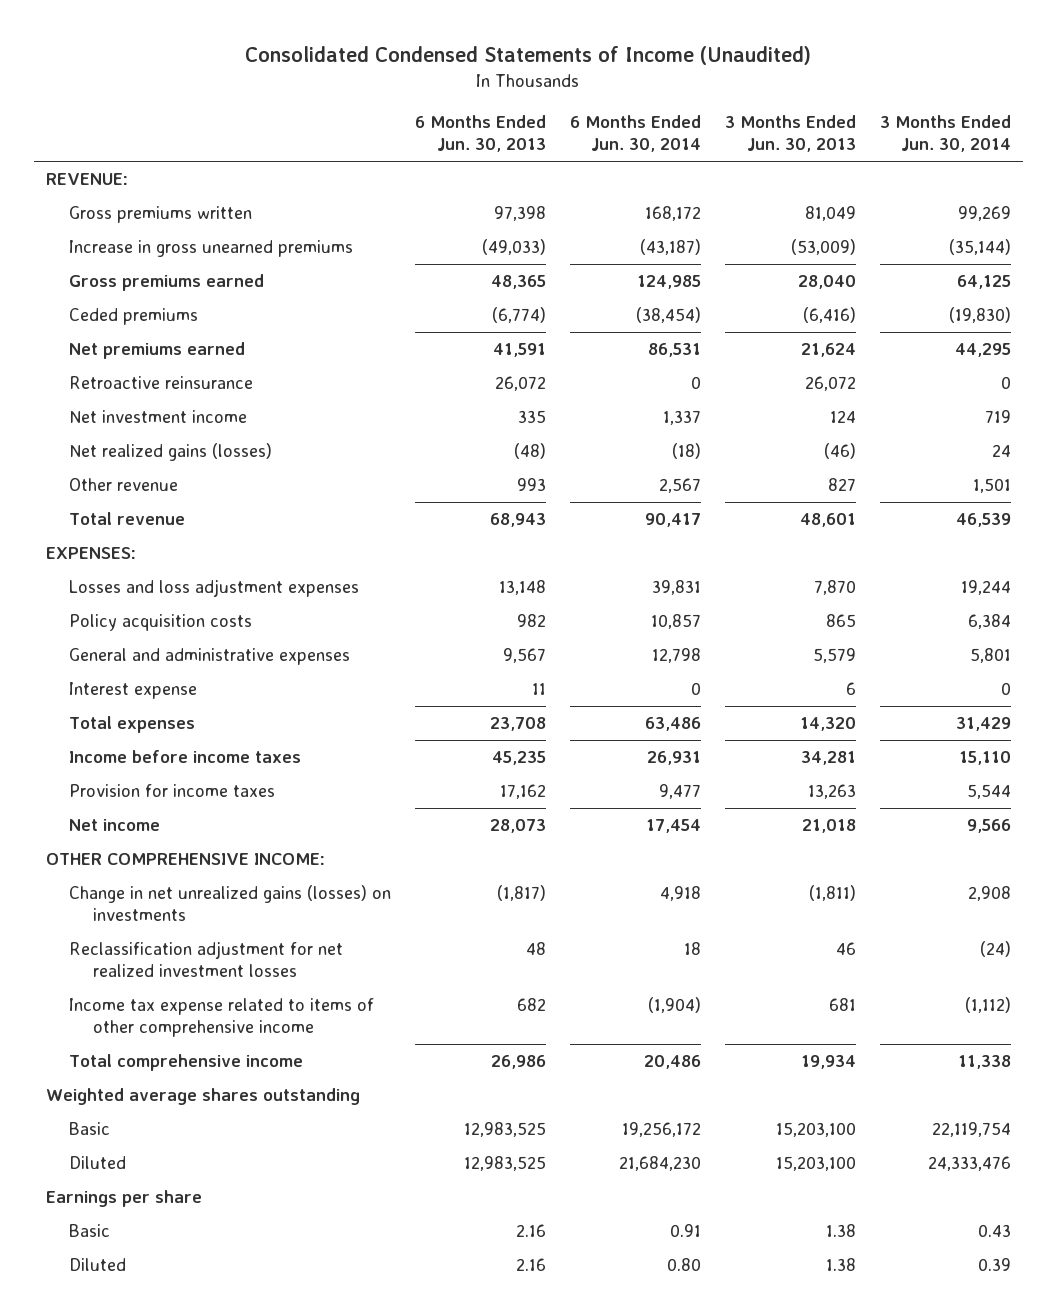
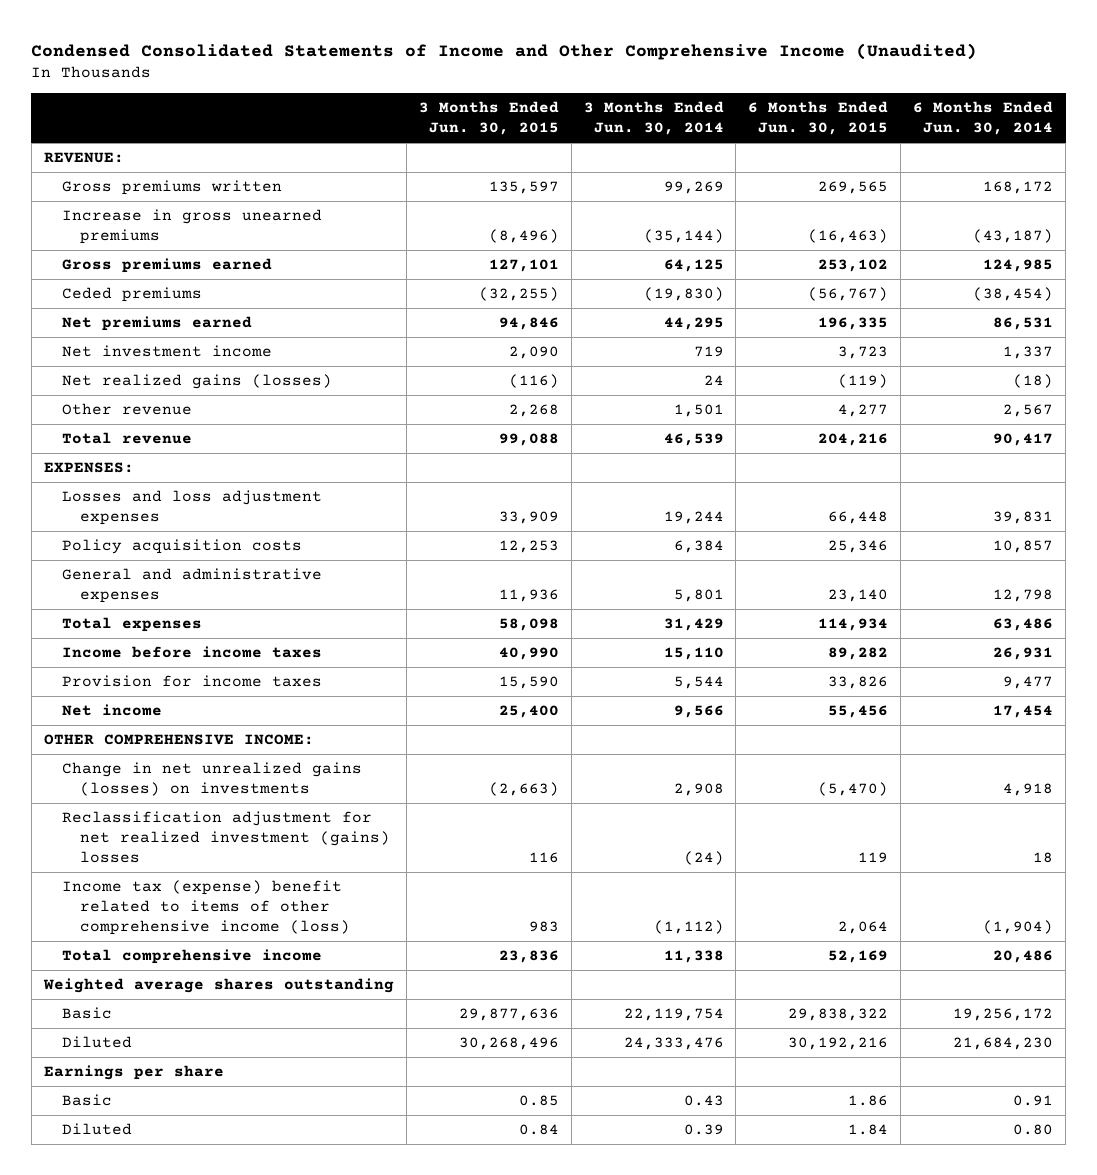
[245,46,812,66] Consolidated Condensed Statements of Income (Unaudited) -> [31,42,978,60] Condensed Consolidated Statements of Income and Other Comprehensive Income (Unaudited)
[415,115,547,153] 6 Months Ended Jun. 30, 2013 -> none
[725,115,857,153] 3 Months Ended Jun. 30, 2013 -> none
none -> [418,101,559,136] 3 Months Ended Jun. 30, 2015
none -> [748,101,889,136] 6 Months Ended Jun. 30, 2015
[69,376,254,390] Retroactive reinsurance -> none
[69,682,198,700] Interest expense -> none
[69,941,344,978] Reclassification adjustment for net realized investment losses -> [61,811,390,864] Reclassification adjustment for net realized investment (gains) losses
[69,998,375,1038] Income tax expense related to items of other comprehensive income -> [61,880,350,936] Income tax (expense) benefit related to items of other comprehensive income (loss)

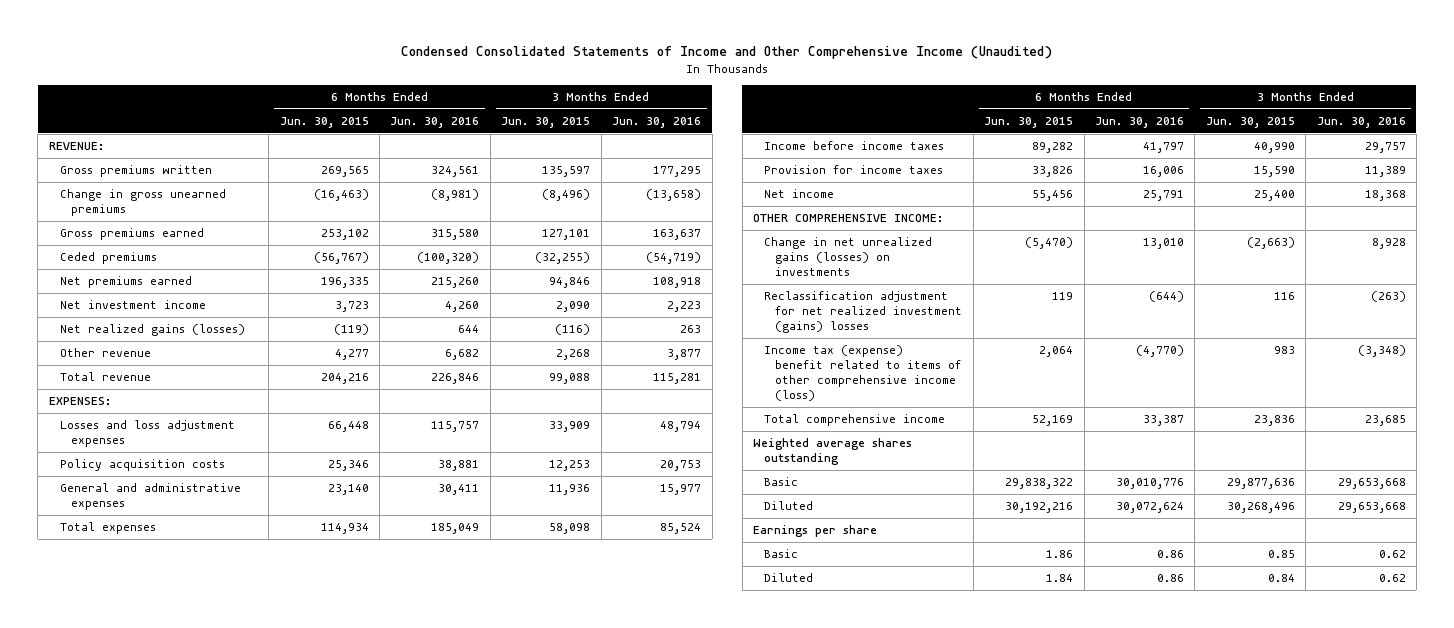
[583,101,724,136] 3 Months Ended Jun. 30, 2014 -> none
[913,101,1054,136] 6 Months Ended Jun. 30, 2014 -> none
none -> [390,116,480,128] Jun. 30, 2016
none -> [612,116,702,128] Jun. 30, 2016
[61,209,322,245] Increase in gross unearned premiums -> [59,189,226,217] Change in gross unearned premiums

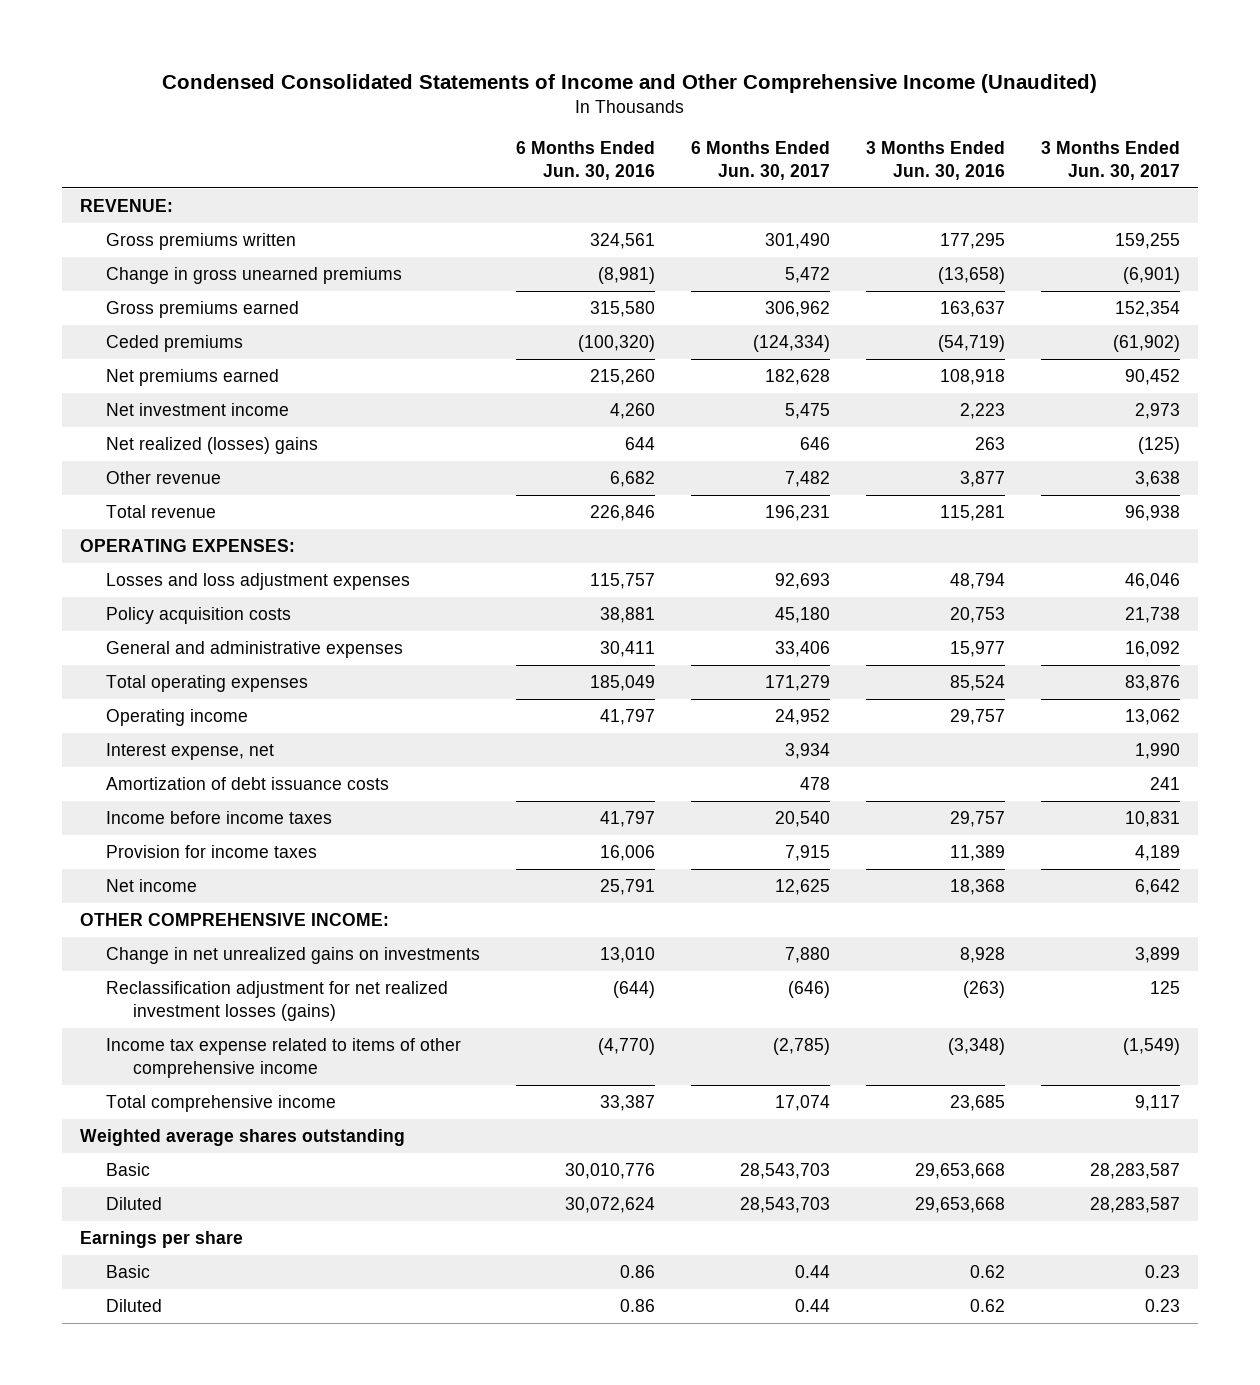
[279,116,369,128] Jun. 30, 2015 -> none
[501,116,591,128] Jun. 30, 2015 -> none
none -> [691,141,831,180] 6 Months Ended Jun. 30, 2017
none -> [1041,141,1181,180] 3 Months Ended Jun. 30, 2017
[59,324,245,337] Net realized gains (losses) -> [106,437,319,455] Net realized (losses) gains
[48,397,111,406] EXPENSES: -> [79,539,295,553] OPERATING EXPENSES:
[59,522,156,535] Total expenses -> [106,675,309,693] Total operating expenses
none -> [106,709,249,727] Operating income
none -> [106,743,275,761] Interest expense, net
none -> [106,777,390,791] Amortization of debt issuance costs
[764,237,933,277] Change in net unrealized gains (losses) on investments -> [106,947,481,965] Change in net unrealized gains on investments
[764,291,963,334] Reclassification adjustment for net realized investment (gains) losses -> [106,981,449,1021] Reclassification adjustment for net realized investment losses (gains)
[764,345,962,402] Income tax (expense) benefit related to items of other comprehensive income (loss) -> [106,1038,462,1078] Income tax expense related to items of other comprehensive income

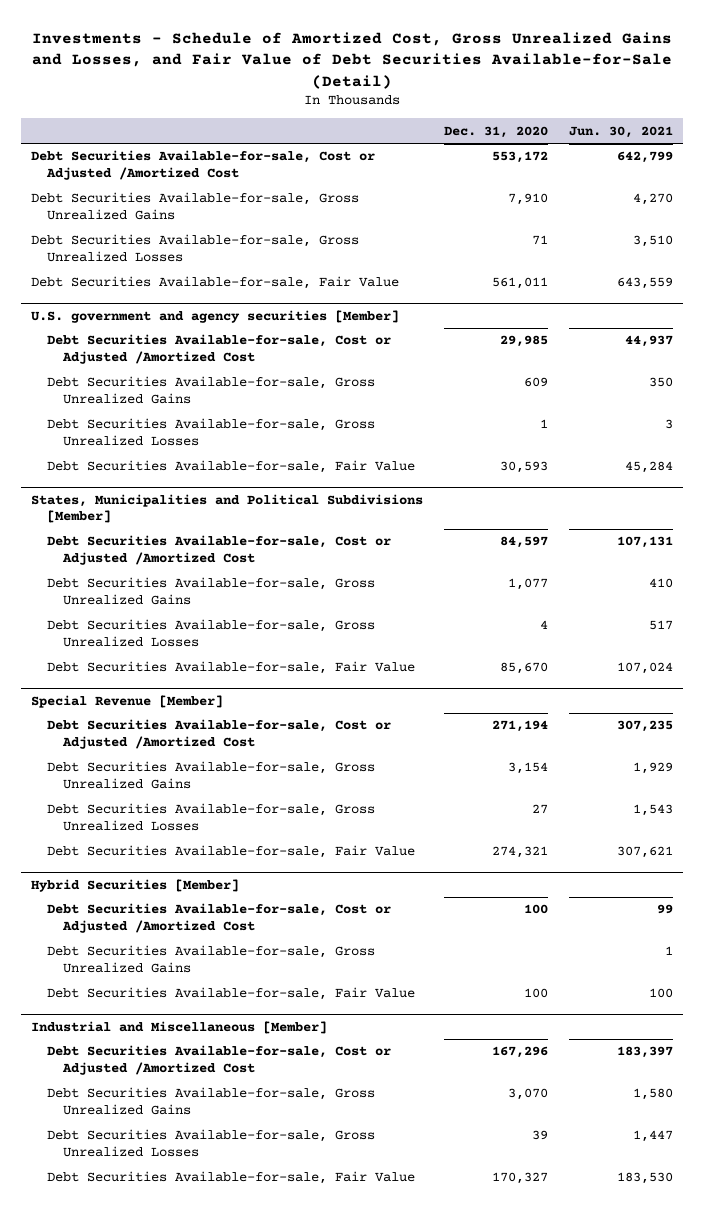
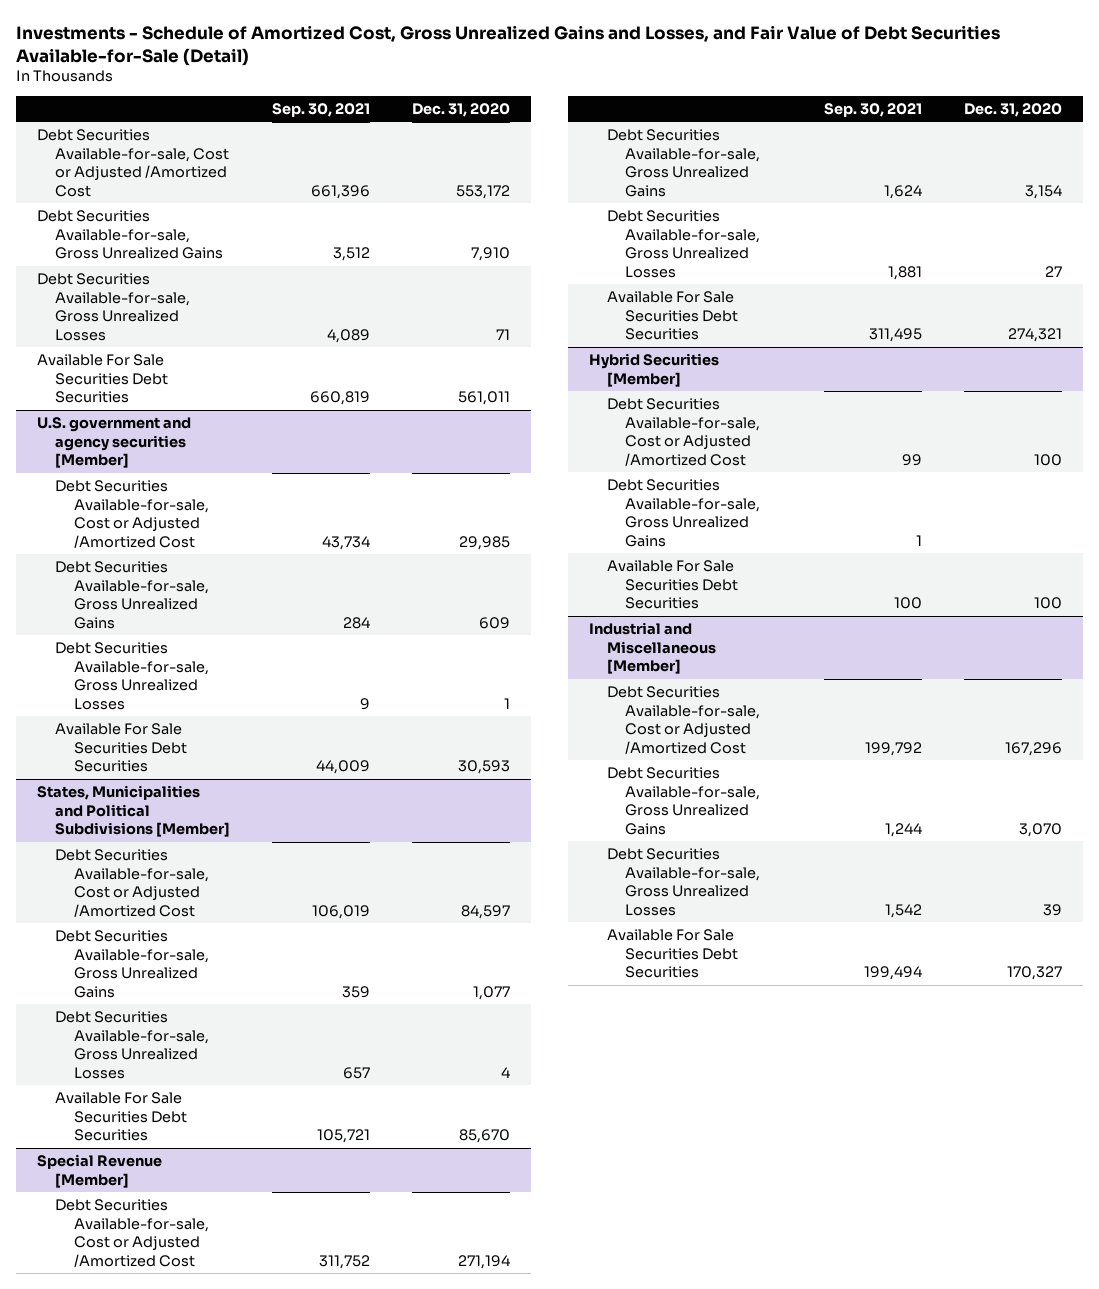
[569,125,674,138] Jun. 30, 2021 -> none
none -> [272,103,371,118] Sep. 30, 2021
[31,276,400,290] Debt Securities Available-for-sale, Fair Value -> [37,354,169,404] Available For Sale Securities Debt Securities
[47,460,416,474] Debt Securities Available-for-sale, Fair Value -> [55,723,187,773] Available For Sale Securities Debt Securities
[47,661,416,675] Debt Securities Available-for-sale, Fair Value -> [55,1092,187,1142] Available For Sale Securities Debt Securities
[47,845,416,859] Debt Securities Available-for-sale, Fair Value -> [607,291,739,341] Available For Sale Securities Debt Securities
[47,987,416,1001] Debt Securities Available-for-sale, Fair Value -> [607,560,739,610] Available For Sale Securities Debt Securities
[47,1171,416,1185] Debt Securities Available-for-sale, Fair Value -> [607,929,739,979] Available For Sale Securities Debt Securities

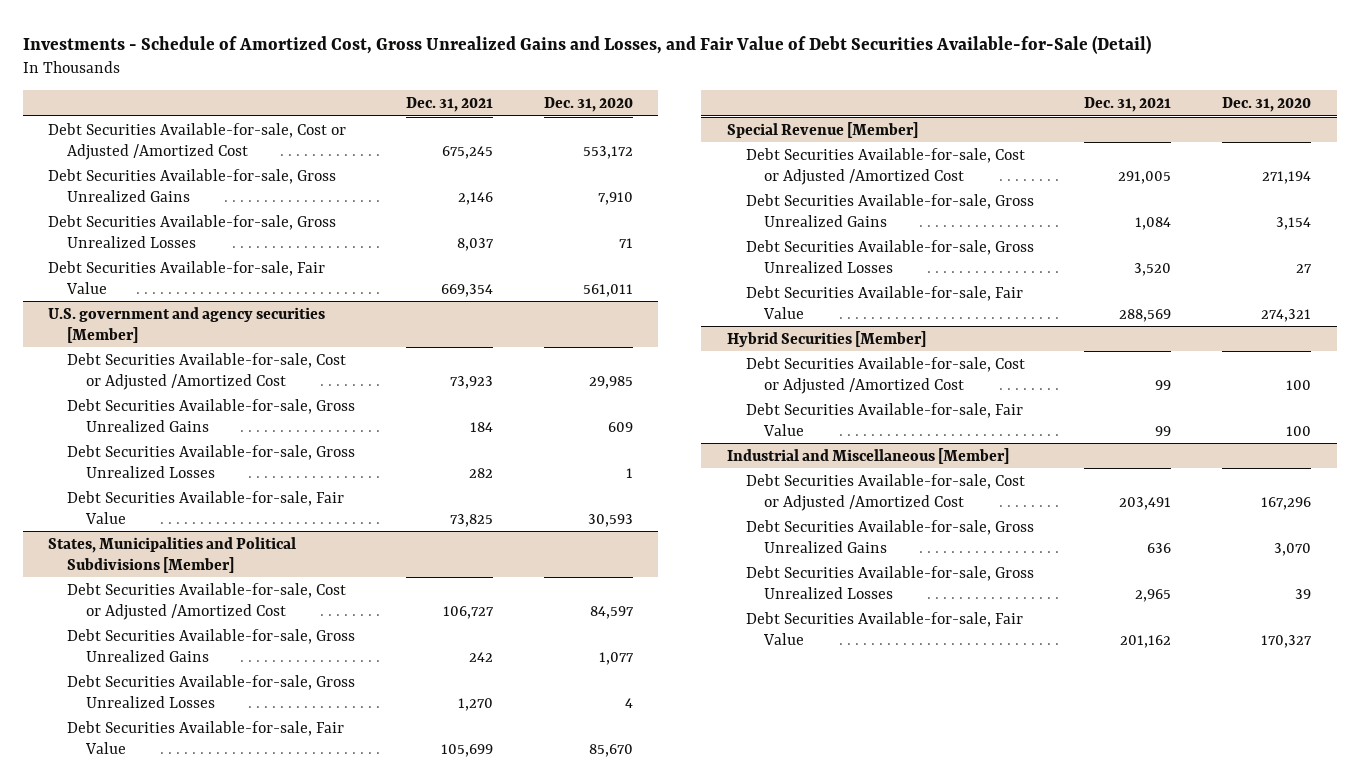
[272,103,371,118] Sep. 30, 2021 -> none
none -> [405,96,493,112] Dec. 31, 2021
[37,354,169,404] Available For Sale Securities Debt Securities -> [48,260,326,294] Debt Securities Available-for-sale, Fair Value
[55,723,187,773] Available For Sale Securities Debt Securities -> [67,490,345,524] Debt Securities Available-for-sale, Fair Value
[55,1092,187,1142] Available For Sale Securities Debt Securities -> [67,720,345,754] Debt Securities Available-for-sale, Fair Value
[607,291,739,341] Available For Sale Securities Debt Securities -> [745,285,1023,319] Debt Securities Available-for-sale, Fair Value
[607,479,761,547] Debt Securities Available-for-sale, Gross Unrealized Gains -> none
[607,560,739,610] Available For Sale Securities Debt Securities -> [745,402,1023,436] Debt Securities Available-for-sale, Fair Value
[607,929,739,979] Available For Sale Securities Debt Securities -> [745,611,1023,645] Debt Securities Available-for-sale, Fair Value

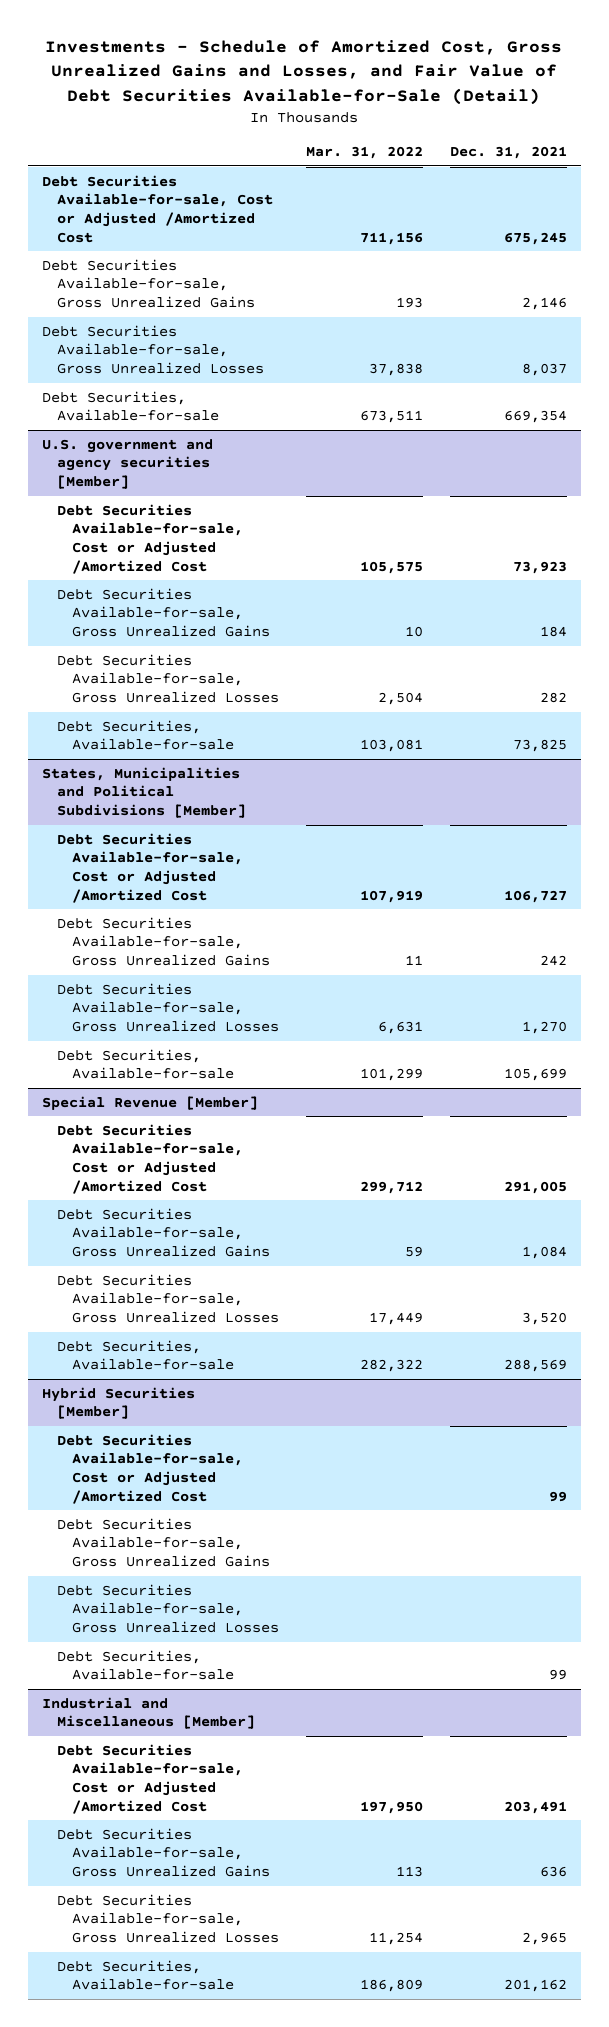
[543,96,633,112] Dec. 31, 2020 -> none
none -> [305,145,423,159] Mar. 31, 2022
[48,260,326,294] Debt Securities Available-for-sale, Fair Value -> [41,390,219,422] Debt Securities, Available-for-sale
[67,490,345,524] Debt Securities Available-for-sale, Fair Value -> [56,719,234,751] Debt Securities, Available-for-sale
[67,720,345,754] Debt Securities Available-for-sale, Fair Value -> [56,1048,234,1080] Debt Securities, Available-for-sale
[745,285,1023,319] Debt Securities Available-for-sale, Fair Value -> [56,1339,234,1371] Debt Securities, Available-for-sale
none -> [56,1517,270,1568] Debt Securities Available-for-sale, Gross Unrealized Gains
none -> [56,1583,279,1634] Debt Securities Available-for-sale, Gross Unrealized Losses
[745,402,1023,436] Debt Securities Available-for-sale, Fair Value -> [56,1649,234,1681] Debt Securities, Available-for-sale
[745,611,1023,645] Debt Securities Available-for-sale, Fair Value -> [56,1959,234,1991] Debt Securities, Available-for-sale

